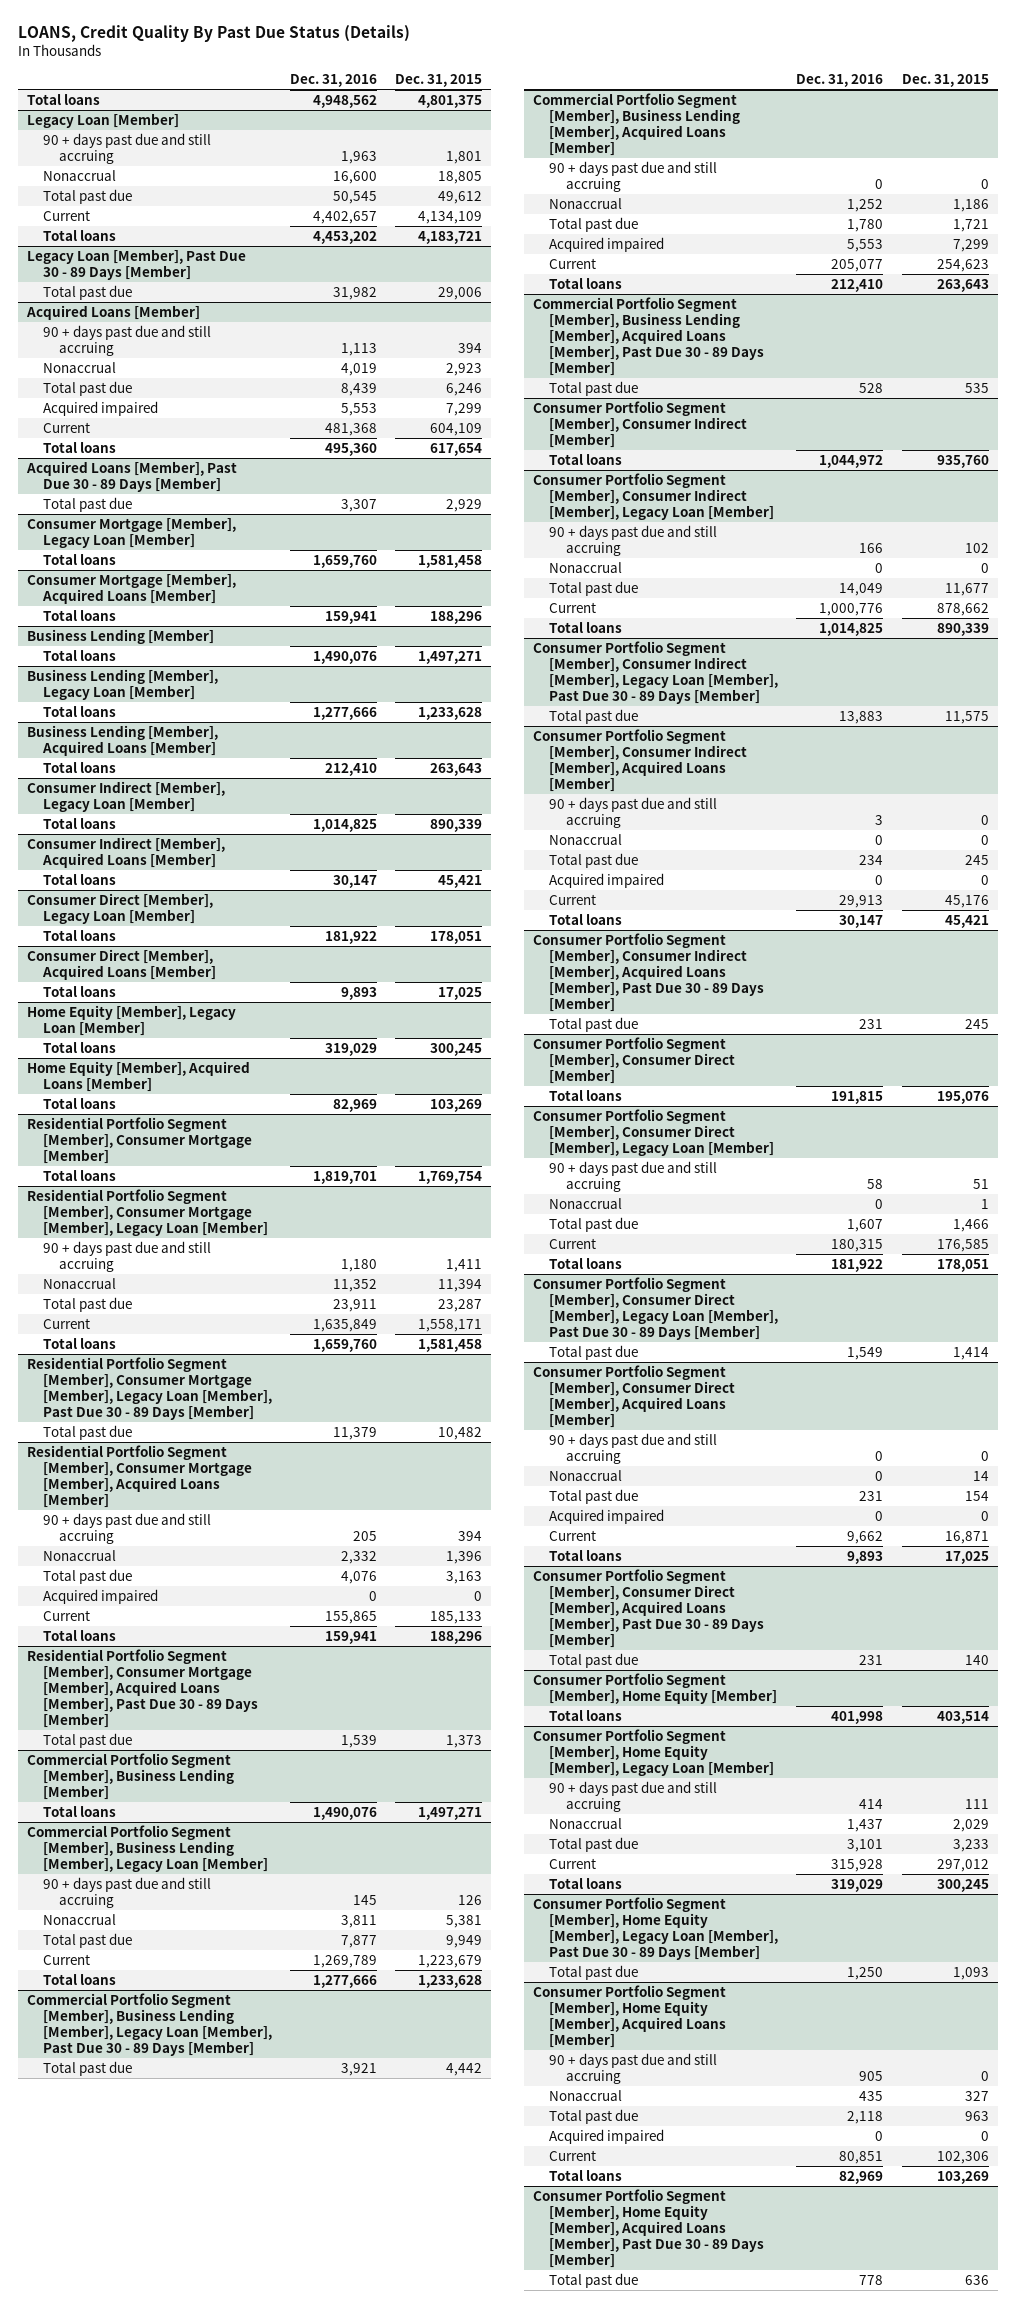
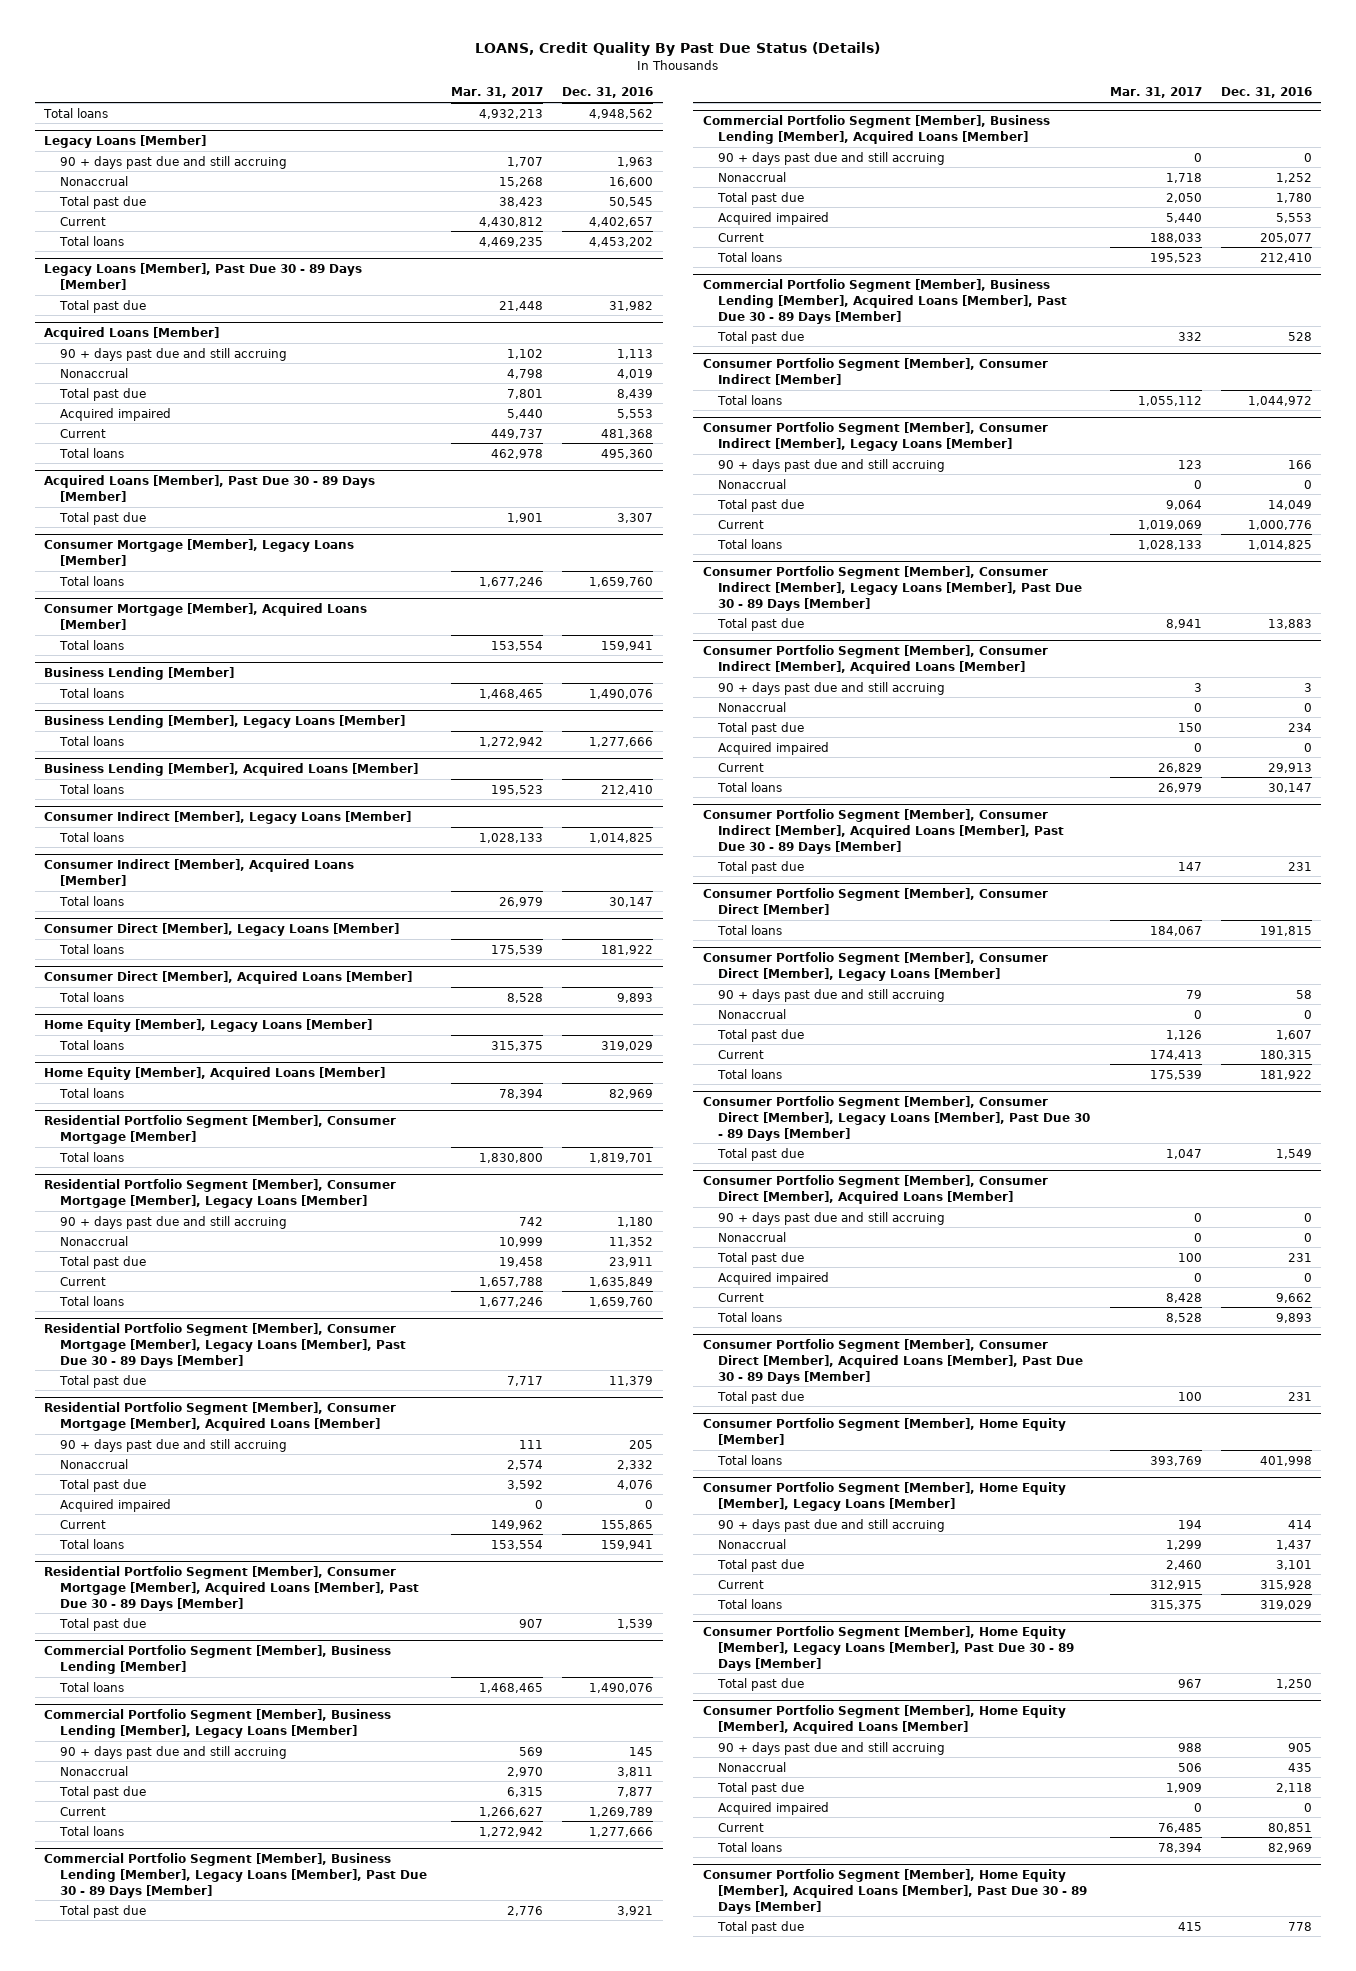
[395,74,483,88] Dec. 31, 2015 -> none
none -> [451,87,544,99] Mar. 31, 2017
[26,112,179,128] Legacy Loan [Member] -> [44,135,207,149] Legacy Loans [Member]
[26,248,246,280] Legacy Loan [Member], Past Due 30 - 89 Days [Member] -> [44,263,363,291] Legacy Loans [Member], Past Due 30 - 89 Days [Member]
[26,516,236,548] Consumer Mortgage [Member], Legacy Loan [Member] -> [44,539,355,567] Consumer Mortgage [Member], Legacy Loans [Member]
[26,668,218,700] Business Lending [Member], Legacy Loan [Member] -> [44,715,406,729] Business Lending [Member], Legacy Loans [Member]
[26,780,225,812] Consumer Indirect [Member], Legacy Loan [Member] -> [44,811,412,825] Consumer Indirect [Member], Legacy Loans [Member]
[26,892,213,924] Consumer Direct [Member], Legacy Loan [Member] -> [44,923,400,937] Consumer Direct [Member], Legacy Loans [Member]
[26,1004,236,1036] Home Equity [Member], Legacy Loan [Member] -> [44,1019,373,1033] Home Equity [Member], Legacy Loans [Member]
[26,1188,269,1237] Residential Portfolio Segment [Member], Consumer Mortgage [Member], Legacy Loan [Member] -> [44,1179,397,1209] Residential Portfolio Segment [Member], Consumer Mortgage [Member], Legacy Loans [Member]
[26,1356,273,1421] Residential Portfolio Segment [Member], Consumer Mortgage [Member], Legacy Loan [Member], Past Due 30 - 89 Days [Member] -> [44,1323,406,1368] Residential Portfolio Segment [Member], Consumer Mortgage [Member], Legacy Loans [Member], Past Due 30 - 89 Days [Member]
[26,1824,269,1873] Commercial Portfolio Segment [Member], Business Lending [Member], Legacy Loan [Member] -> [44,1709,392,1739] Commercial Portfolio Segment [Member], Business Lending [Member], Legacy Loans [Member]
[26,1992,273,2057] Commercial Portfolio Segment [Member], Business Lending [Member], Legacy Loan [Member], Past Due 30 - 89 Days [Member] -> [44,1853,427,1898] Commercial Portfolio Segment [Member], Business Lending [Member], Legacy Loans [Member], Past Due 30 - 89 Days [Member]
[533,472,775,521] Consumer Portfolio Segment [Member], Consumer Indirect [Member], Legacy Loan [Member] -> [702,422,1048,452] Consumer Portfolio Segment [Member], Consumer Indirect [Member], Legacy Loans [Member]
[533,640,779,705] Consumer Portfolio Segment [Member], Consumer Indirect [Member], Legacy Loan [Member], Past Due 30 - 89 Days [Member] -> [702,566,1083,611] Consumer Portfolio Segment [Member], Consumer Indirect [Member], Legacy Loans [Member], Past Due 30 - 89 Days [Member]
[533,1108,775,1157] Consumer Portfolio Segment [Member], Consumer Direct [Member], Legacy Loan [Member] -> [702,952,1048,982] Consumer Portfolio Segment [Member], Consumer Direct [Member], Legacy Loans [Member]
[533,1276,779,1341] Consumer Portfolio Segment [Member], Consumer Direct [Member], Legacy Loan [Member], Past Due 30 - 89 Days [Member] -> [702,1096,1091,1141] Consumer Portfolio Segment [Member], Consumer Direct [Member], Legacy Loans [Member], Past Due 30 - 89 Days [Member]
[533,1728,775,1777] Consumer Portfolio Segment [Member], Home Equity [Member], Legacy Loan [Member] -> [702,1482,1066,1512] Consumer Portfolio Segment [Member], Home Equity [Member], Legacy Loans [Member]
[533,1896,779,1961] Consumer Portfolio Segment [Member], Home Equity [Member], Legacy Loan [Member], Past Due 30 - 89 Days [Member] -> [702,1626,1075,1671] Consumer Portfolio Segment [Member], Home Equity [Member], Legacy Loans [Member], Past Due 30 - 89 Days [Member]

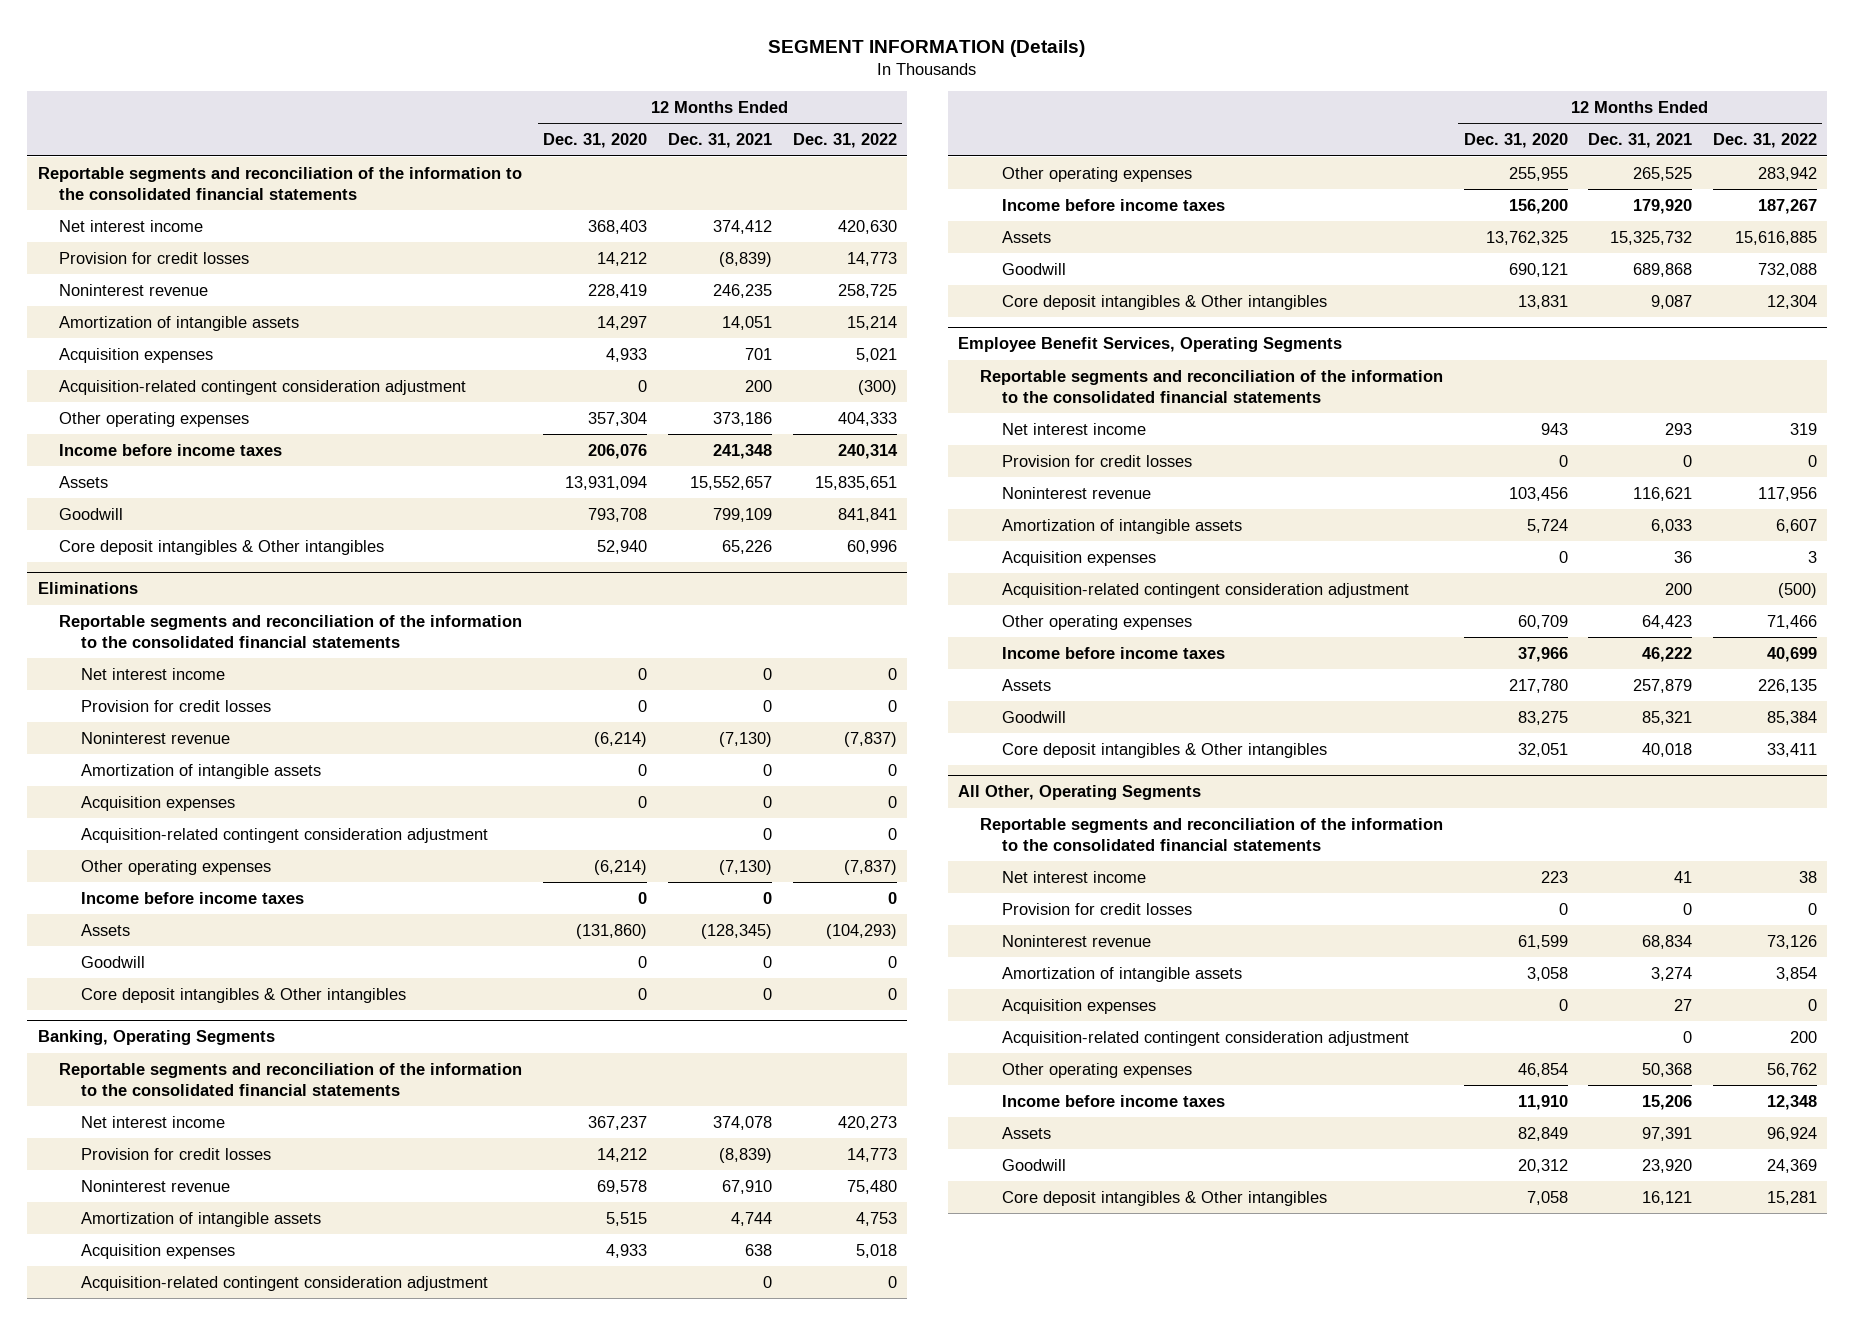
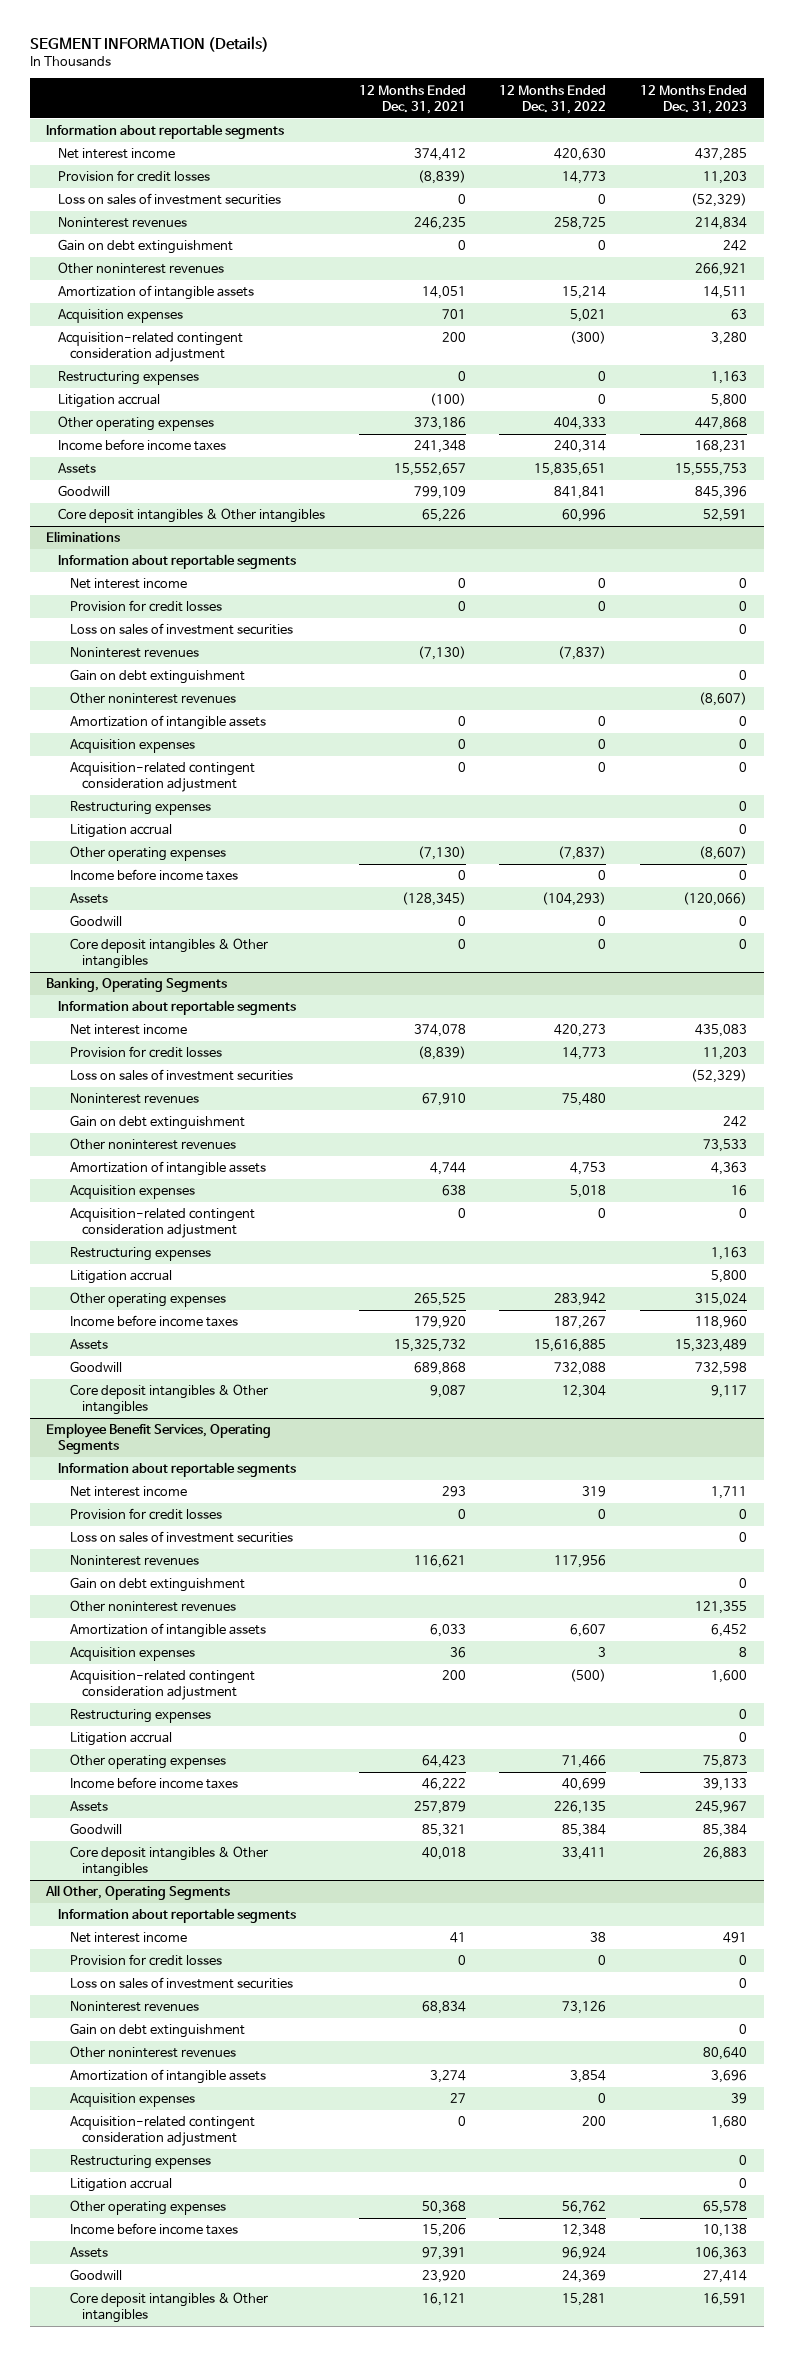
[543,133,648,149] Dec. 31, 2020 -> none
none -> [639,84,747,114] 12 Months Ended Dec. 31, 2023
[37,166,522,200] Reportable segments and reconciliation of the information to the consolidated financial statements -> [46,124,285,140] Information about reportable segments
none -> [58,193,282,206] Loss on sales of investment securities
[59,283,209,296] Noninterest revenue -> [58,217,188,229] Noninterest revenues
none -> [58,239,234,255] Gain on debt extinguishment
none -> [58,262,225,275] Other noninterest revenues
none -> [58,371,200,386] Restructuring expenses
none -> [58,394,161,409] Litigation accrual
[59,614,523,648] Reportable segments and reconciliation of the information to the consolidated financial statements -> [58,554,297,570] Information about reportable segments
none -> [70,623,294,636] Loss on sales of investment securities
[81,731,231,744] Noninterest revenue -> [70,647,200,659] Noninterest revenues
none -> [70,669,246,685] Gain on debt extinguishment
none -> [70,692,237,705] Other noninterest revenues
none -> [70,801,212,816] Restructuring expenses
none -> [70,824,173,839] Litigation accrual
[59,1062,523,1096] Reportable segments and reconciliation of the information to the consolidated financial statements -> [58,1000,297,1016] Information about reportable segments
none -> [70,1069,294,1082] Loss on sales of investment securities
[81,1179,231,1192] Noninterest revenue -> [70,1093,200,1105] Noninterest revenues
none -> [70,1115,246,1131] Gain on debt extinguishment
none -> [70,1138,237,1151] Other noninterest revenues
none -> [70,1247,212,1262] Restructuring expenses
none -> [70,1270,173,1285] Litigation accrual
[979,369,1443,403] Reportable segments and reconciliation of the information to the consolidated financial statements -> [58,1462,297,1478] Information about reportable segments
none -> [70,1531,294,1544] Loss on sales of investment securities
[1001,486,1151,499] Noninterest revenue -> [70,1555,200,1567] Noninterest revenues
none -> [70,1577,246,1593] Gain on debt extinguishment
none -> [70,1600,237,1613] Other noninterest revenues
none -> [70,1709,212,1724] Restructuring expenses
none -> [70,1732,173,1747] Litigation accrual
[979,817,1443,851] Reportable segments and reconciliation of the information to the consolidated financial statements -> [58,1908,297,1924] Information about reportable segments
none -> [70,1977,294,1990] Loss on sales of investment securities
[1001,934,1151,947] Noninterest revenue -> [70,2001,200,2013] Noninterest revenues
none -> [70,2023,246,2039] Gain on debt extinguishment
none -> [70,2046,237,2059] Other noninterest revenues
none -> [70,2155,212,2170] Restructuring expenses
none -> [70,2178,173,2193] Litigation accrual

